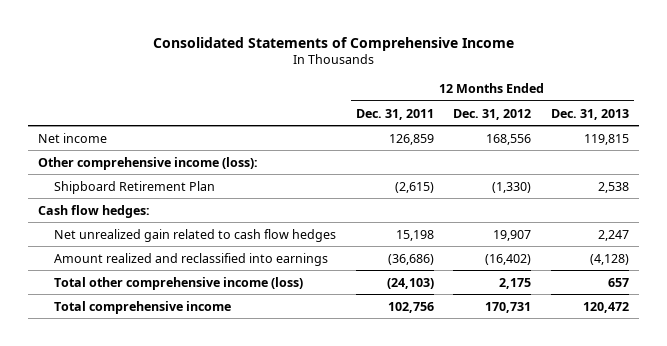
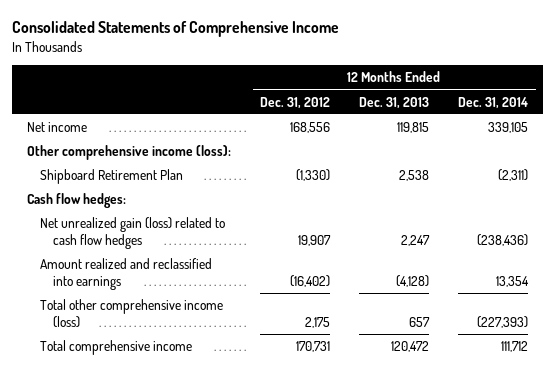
[355,108,434,120] Dec. 31, 2011 -> none
none -> [458,96,529,109] Dec. 31, 2014
[53,228,336,242] Net unrealized gain related to cash flow hedges -> [40,217,226,250] Net unrealized gain (loss) related to cash flow hedges

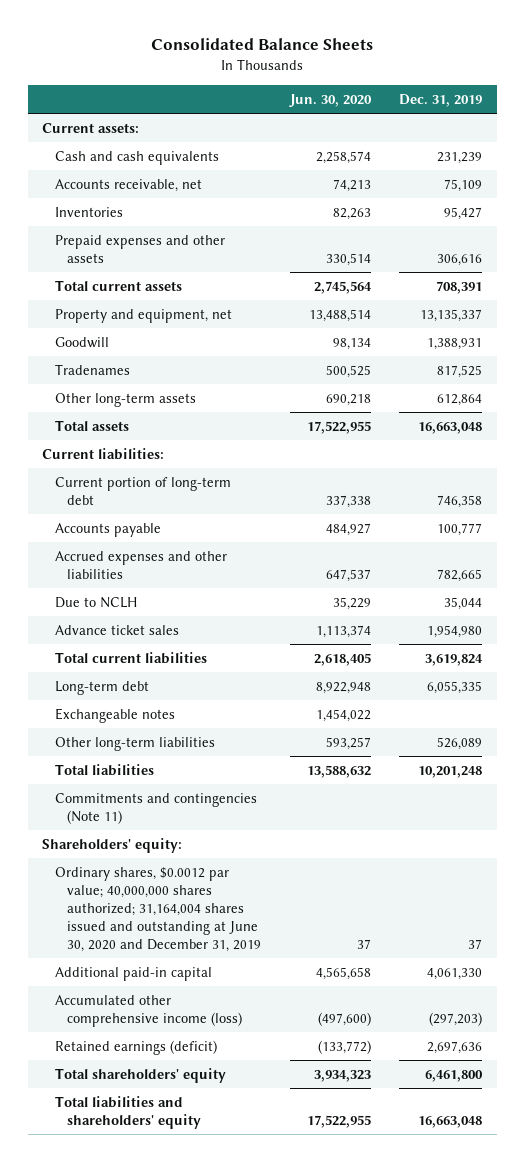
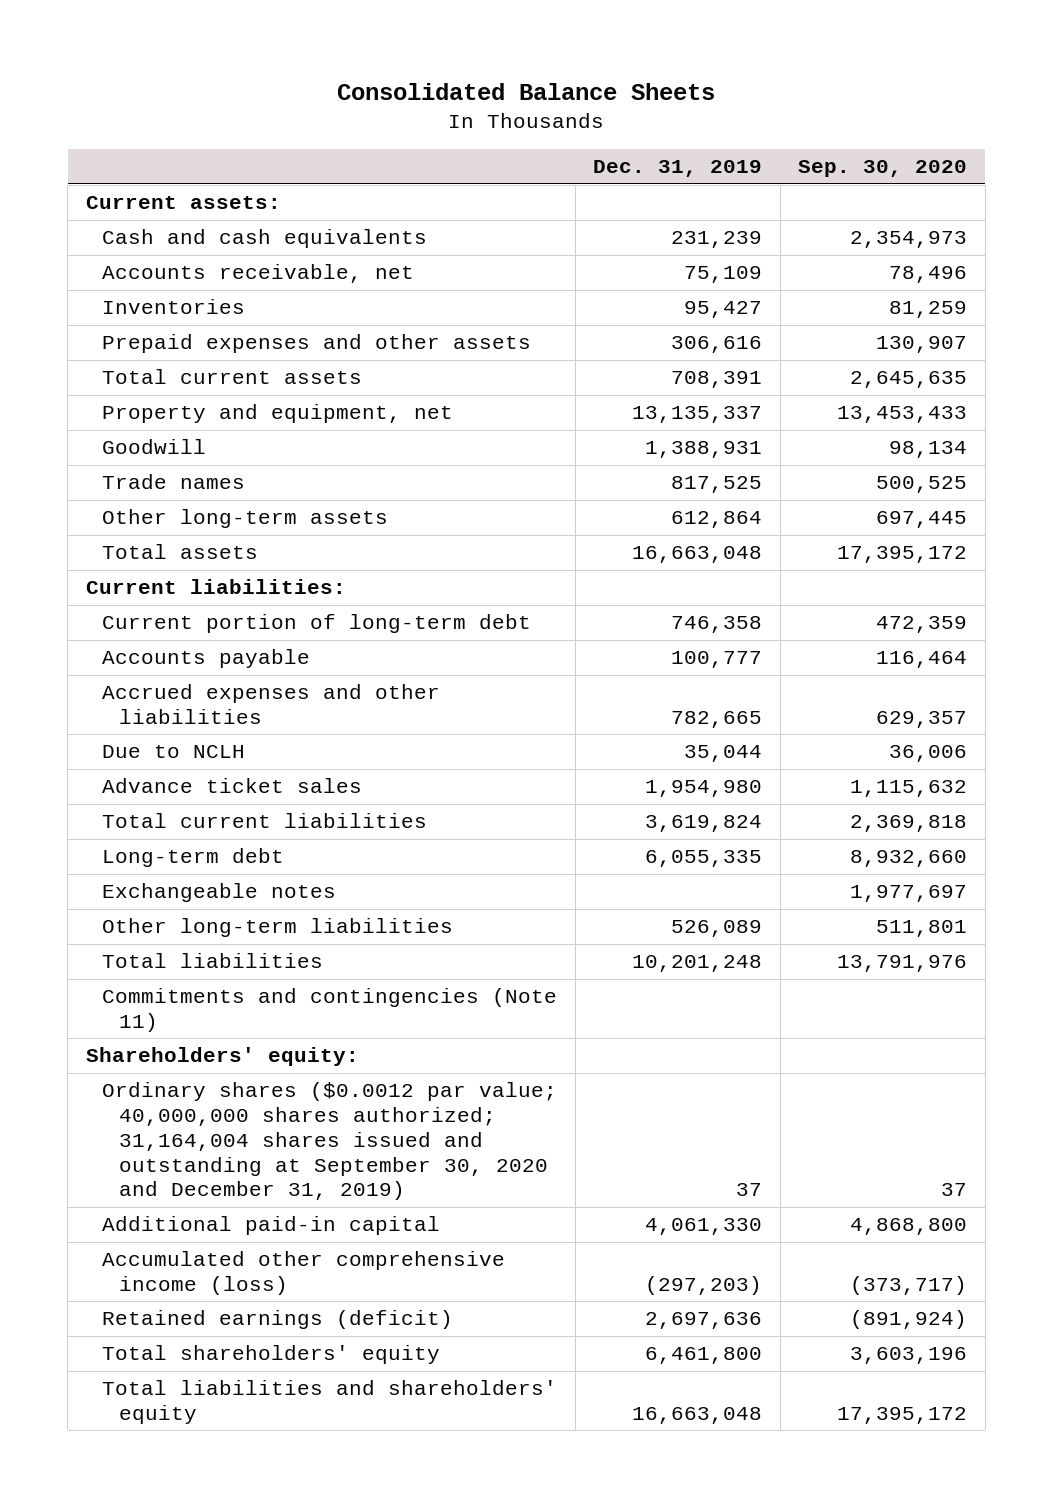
[288,93,372,107] Jun. 30, 2020 -> none
none -> [798,160,968,178] Sep. 30, 2020
[54,363,130,375] Tradenames -> [102,474,246,490] Trade names
[54,866,262,952] Ordinary shares, $0.0012 par value; 40,000,000 shares authorized; 31,164,004 shares issued and outstanding at June 30, 2020 and December 31, 2019 -> [102,1082,558,1201] Ordinary shares ($0.0012 par value; 40,000,000 shares authorized; 31,164,004 shares issued and outstanding at September 30, 2020 and December 31, 2019)

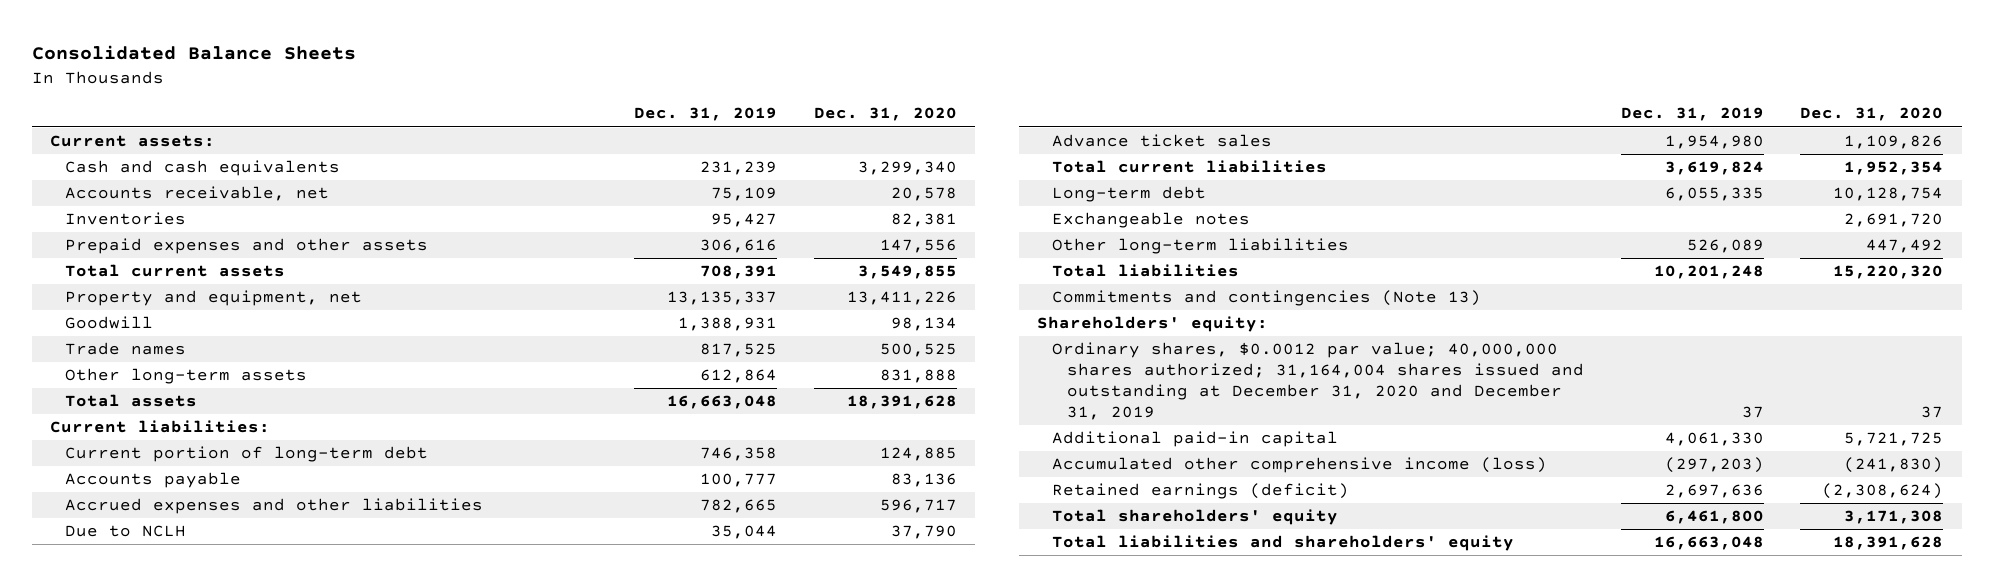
[798,160,968,178] Sep. 30, 2020 -> none
none -> [813,107,957,122] Dec. 31, 2020
[102,988,558,1032] Commitments and contingencies (Note 11) -> [1051,290,1481,307] Commitments and contingencies (Note 13)
[102,1082,558,1201] Ordinary shares ($0.0012 par value; 40,000,000 shares authorized; 31,164,004 shares issued and outstanding at September 30, 2020 and December 31, 2019) -> [1051,342,1584,420] Ordinary shares, $0.0012 par value; 40,000,000 shares authorized; 31,164,004 shares issued and outstanding at December 31, 2020 and December 31, 2019

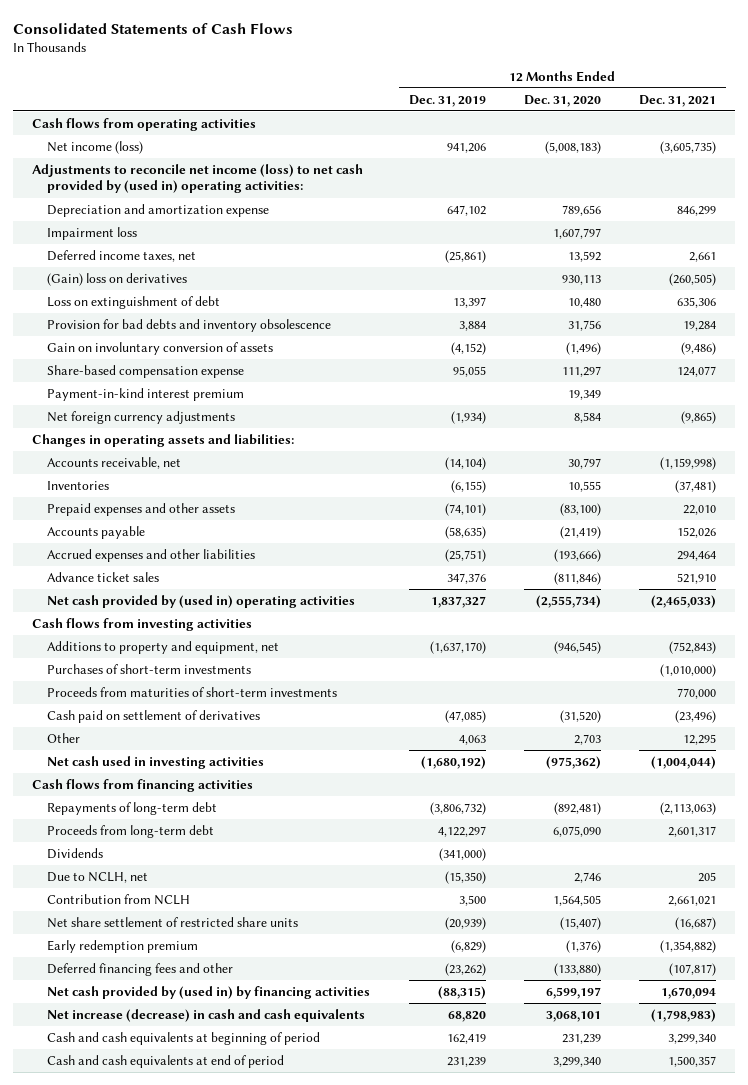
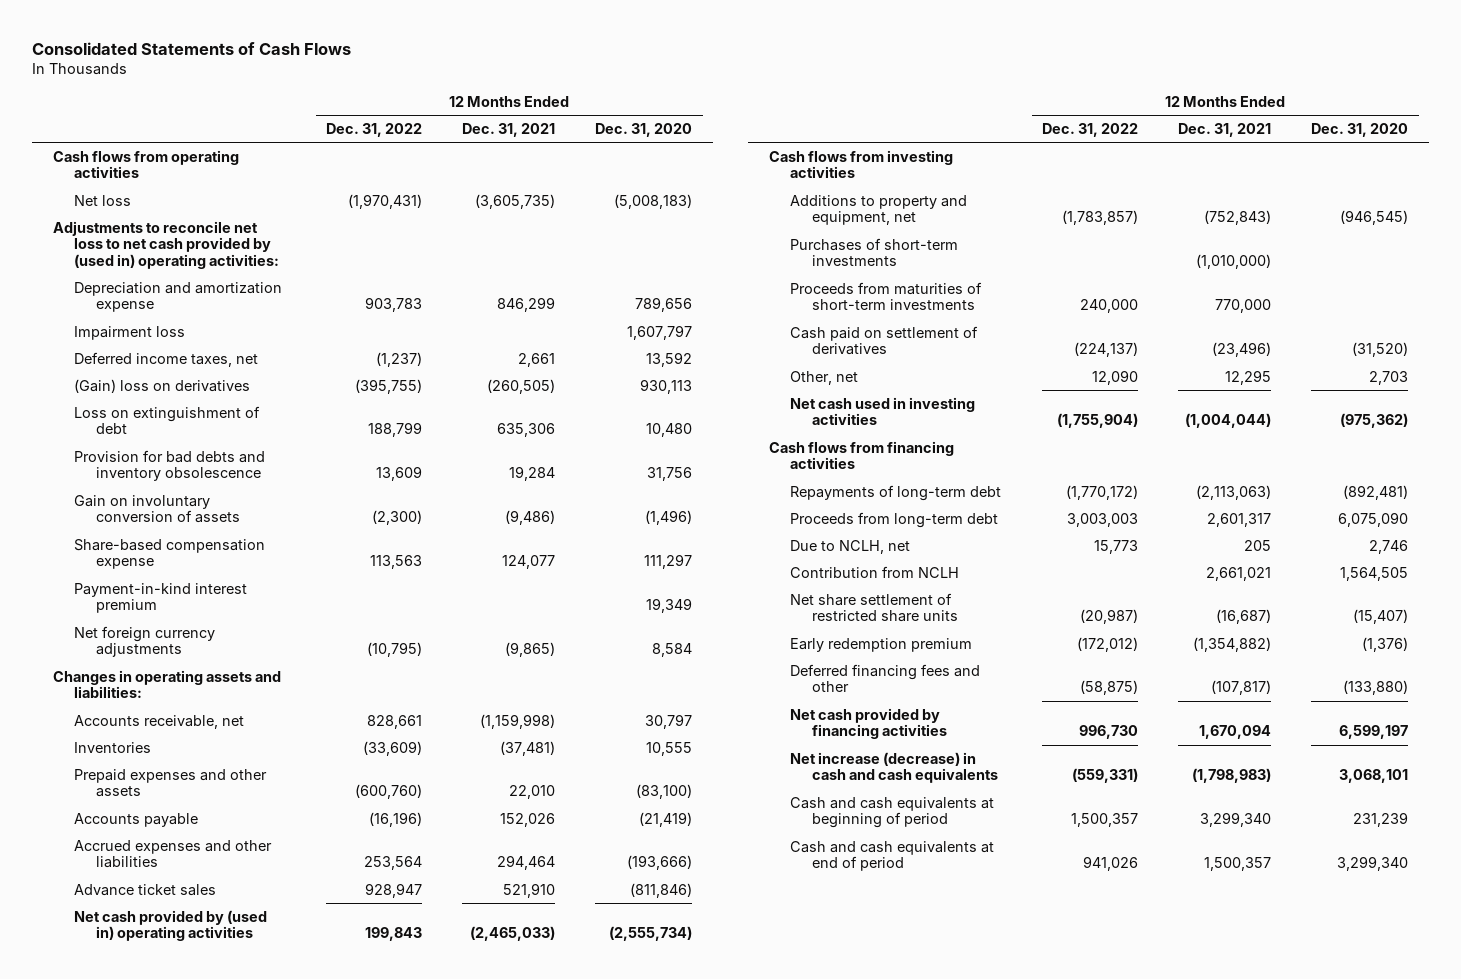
[408,94,486,107] Dec. 31, 2019 -> none
none -> [325,123,422,138] Dec. 31, 2022
[47,140,144,154] Net income (loss) -> [74,194,132,206] Net loss
[32,163,364,194] Adjustments to reconcile net income (loss) to net cash provided by (used in) operating activities: -> [52,220,280,269] Adjustments to reconcile net loss to net cash provided by (used in) operating activities:
[47,732,81,743] Other -> [790,370,859,385] Other, net
[47,847,104,859] Dividends -> none
[47,985,371,999] Net cash provided by (used in) by financing activities -> [790,707,948,740] Net cash provided by financing activities

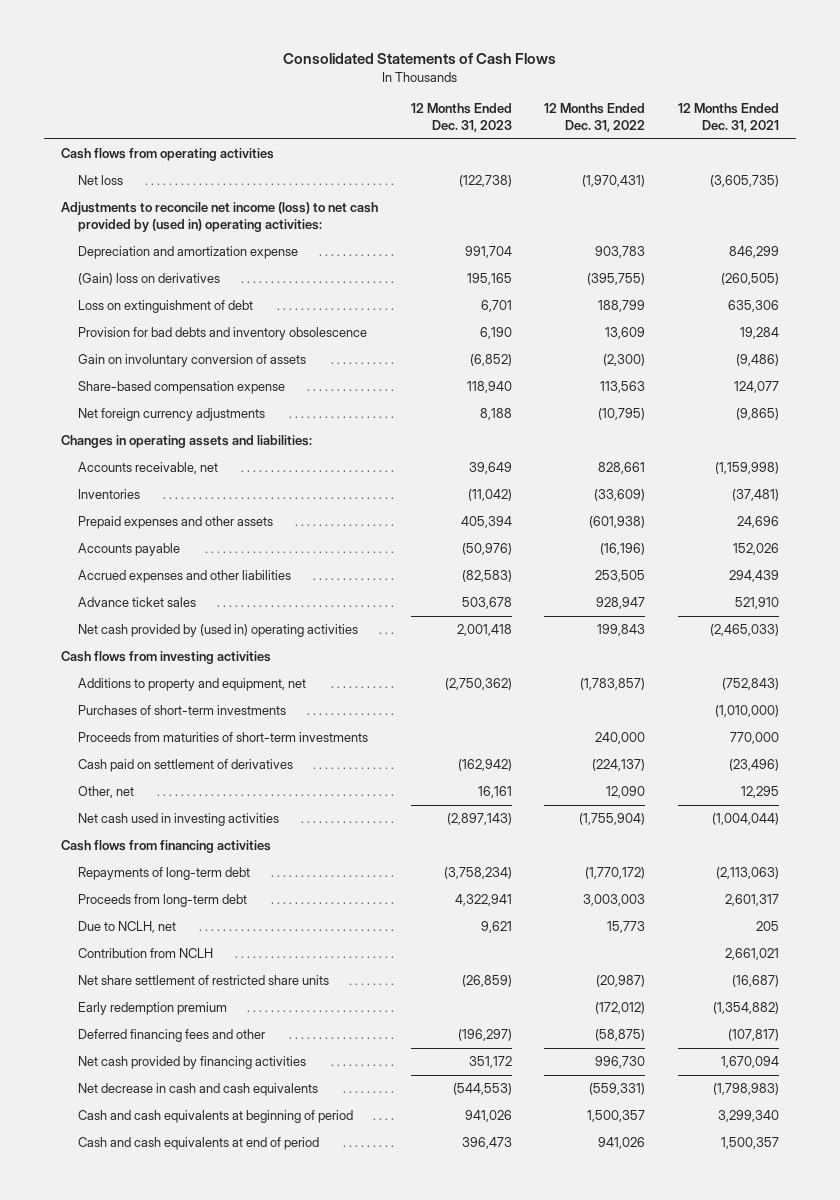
[595,123,693,138] Dec. 31, 2020 -> none
none -> [410,103,512,132] 12 Months Ended Dec. 31, 2023
[52,220,280,269] Adjustments to reconcile net loss to net cash provided by (used in) operating activities: -> [60,202,378,232] Adjustments to reconcile net income (loss) to net cash provided by (used in) operating activities:
[74,325,186,340] Impairment loss -> none
[74,351,259,367] Deferred income taxes, net -> none
[74,582,248,614] Payment-in-kind interest premium -> none
[354,784,422,800] (600,760) -> [589,516,646,529] (601,938)
[509,785,556,800] 22,010 -> [737,516,780,529] 24,696
[363,856,422,871] 253,564 -> [595,570,646,583] 253,505
[497,855,556,871] 294,464 -> [729,570,780,583] 294,439
[790,751,999,784] Net increase (decrease) in cash and cash equivalents -> [78,1083,319,1097] Net decrease in cash and cash equivalents

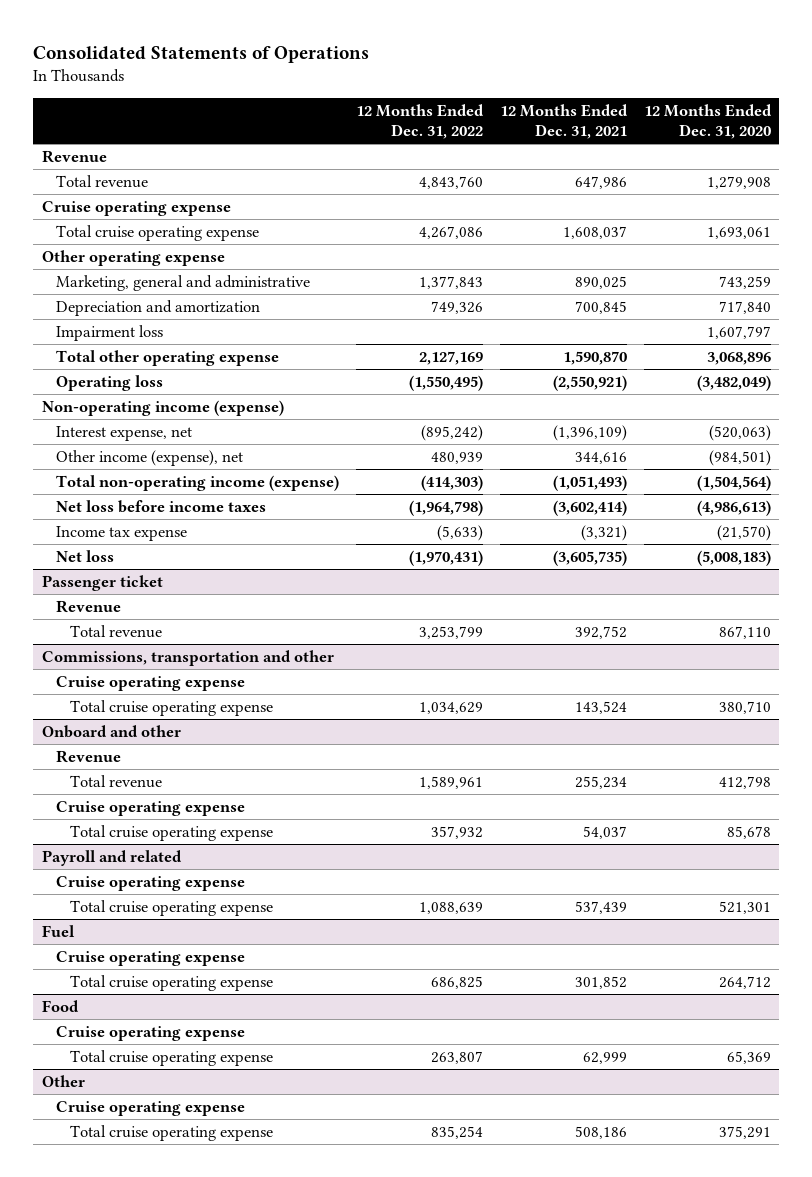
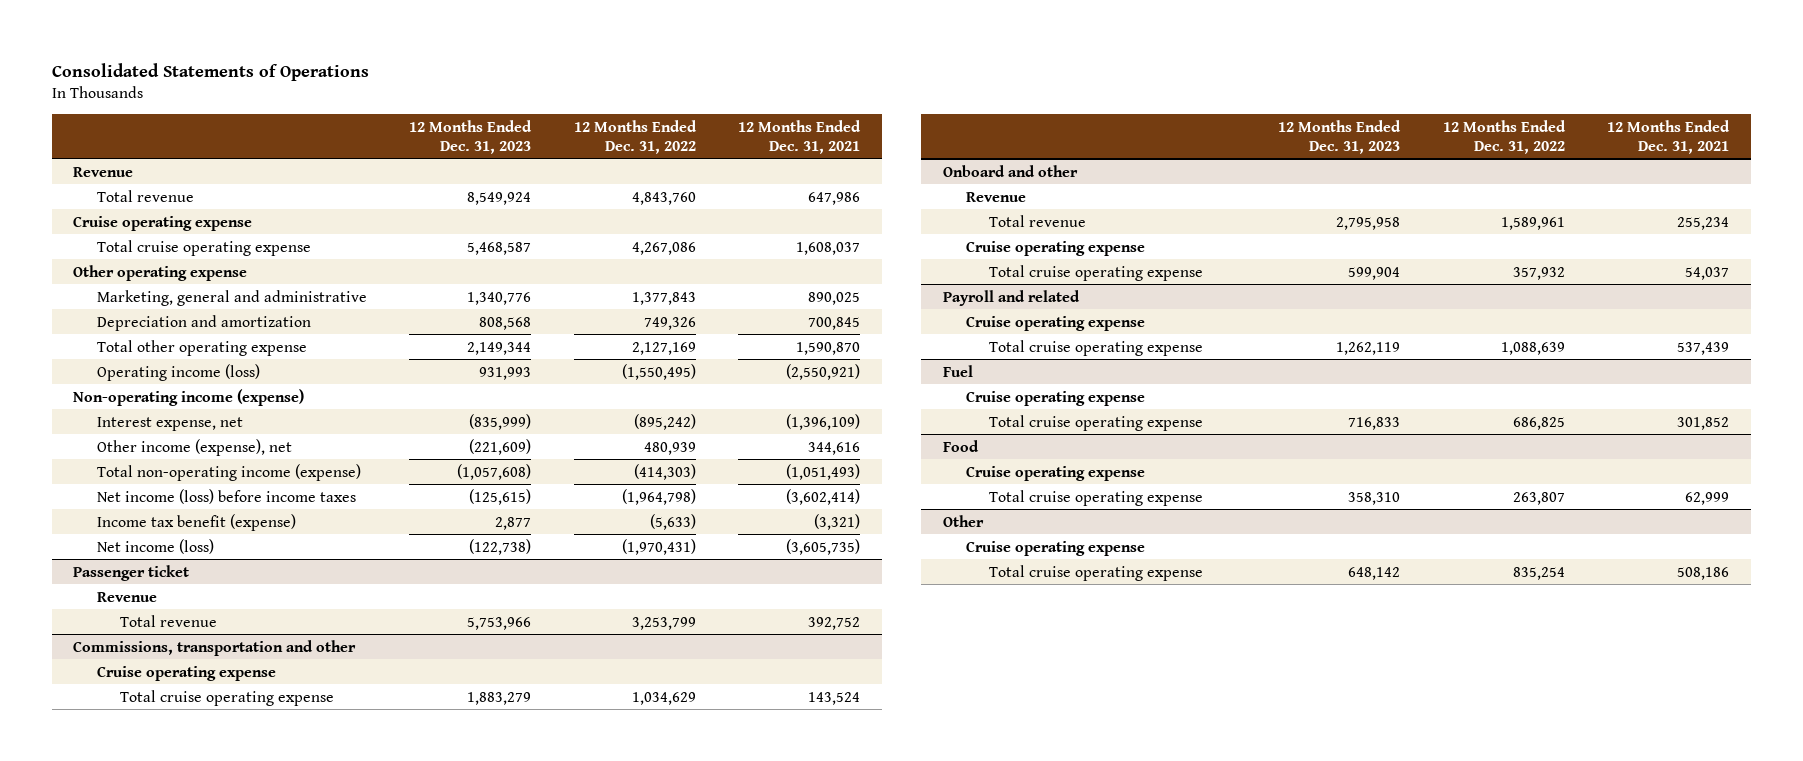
[643,103,772,139] 12 Months Ended Dec. 31, 2020 -> none
none -> [409,119,533,154] 12 Months Ended Dec. 31, 2023
[55,325,163,342] Impairment loss -> none
[55,375,163,392] Operating loss -> [96,363,260,381] Operating income (loss)
[55,500,266,514] Net loss before income taxes -> [96,488,356,504] Net income (loss) before income taxes
[55,526,187,542] Income tax expense -> [96,513,296,531] Income tax benefit (expense)
[55,550,114,563] Net loss -> [96,538,214,554] Net income (loss)

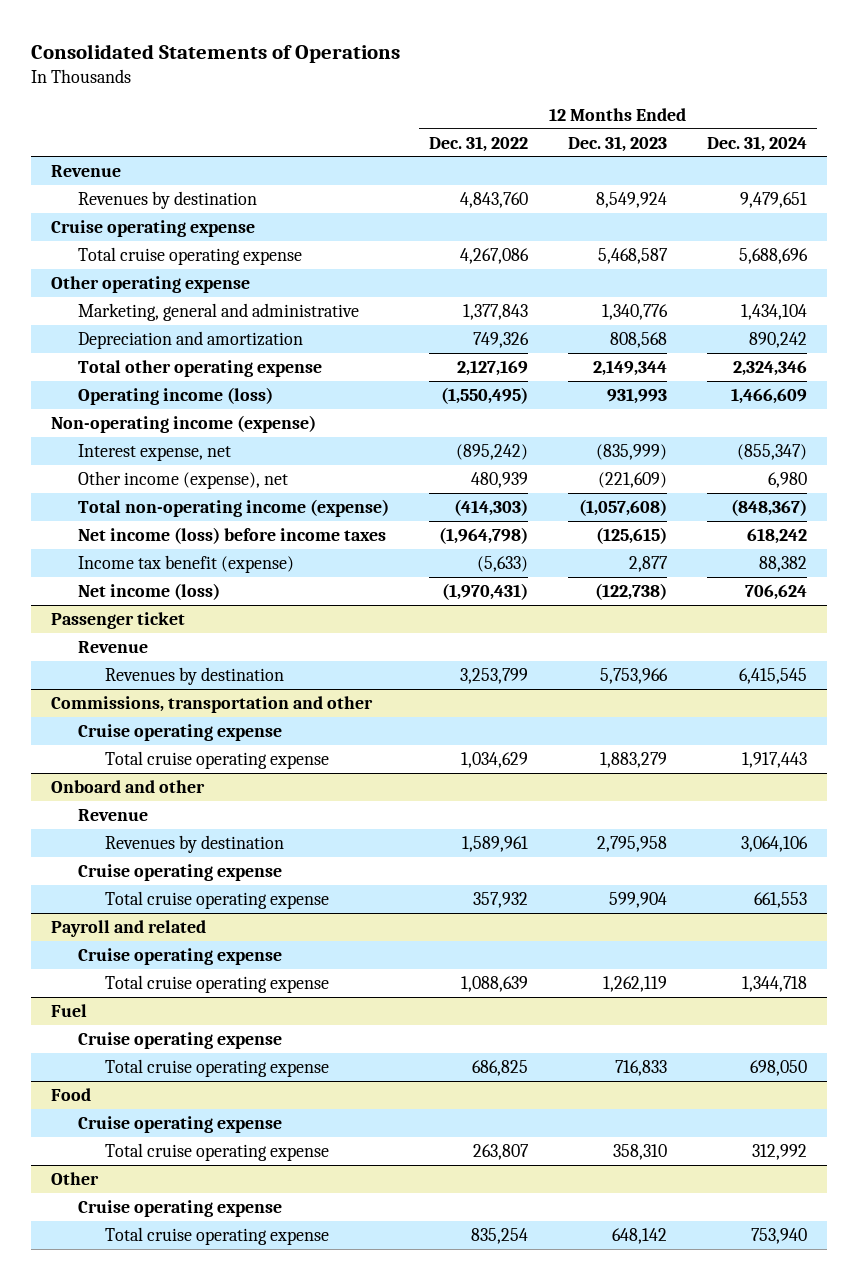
[738,119,862,154] 12 Months Ended Dec. 31, 2021 -> none
none -> [706,135,807,152] Dec. 31, 2024
[96,189,194,202] Total revenue -> [78,190,258,209] Revenues by destination
[119,614,217,627] Total revenue -> [105,666,285,685] Revenues by destination
[988,214,1086,227] Total revenue -> [105,834,285,853] Revenues by destination

